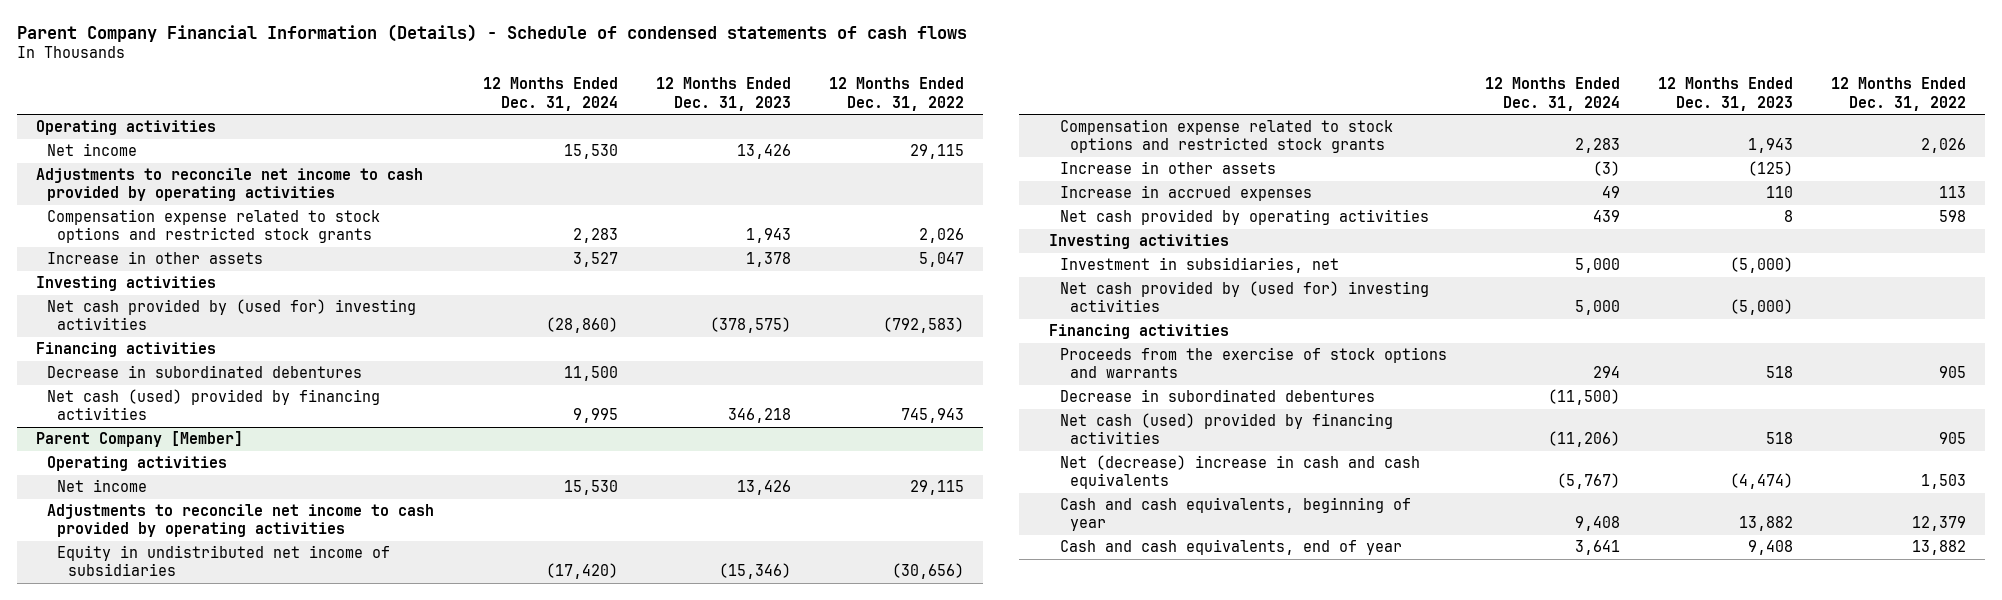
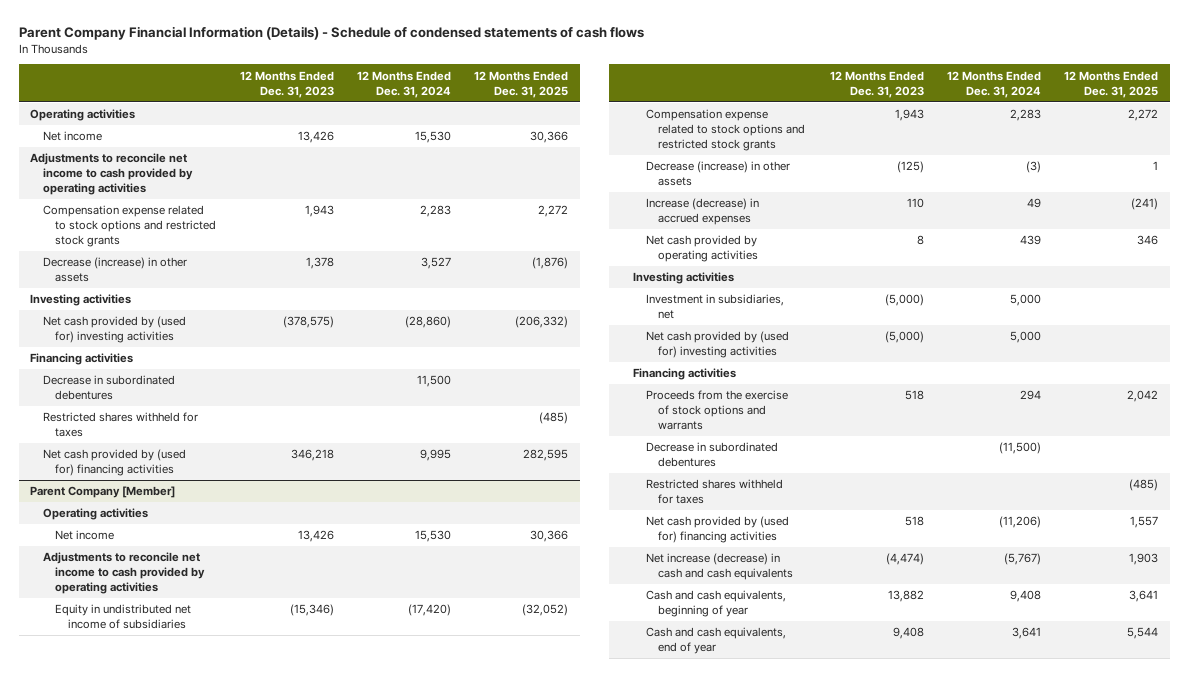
[828,77,964,111] 12 Months Ended Dec. 31, 2022 -> none
none -> [474,70,569,98] 12 Months Ended Dec. 31, 2025
[46,250,263,264] Increase in other assets -> [42,257,187,283] Decrease (increase) in other assets
none -> [42,412,198,438] Restricted shares withheld for taxes
[46,388,380,421] Net cash (used) provided by financing activities -> [42,449,186,477] Net cash provided by (used for) financing activities
[1059,160,1276,174] Increase in other assets -> [645,161,790,187] Decrease (increase) in other assets
[1059,184,1312,201] Increase in accrued expenses -> [645,198,759,226] Increase (decrease) in accrued expenses
none -> [645,479,783,505] Restricted shares withheld for taxes
[1059,412,1393,445] Net cash (used) provided by financing activities -> [645,516,789,544] Net cash provided by (used for) financing activities
[1059,454,1420,490] Net (decrease) increase in cash and cash equivalents -> [645,553,794,581] Net increase (decrease) in cash and cash equivalents

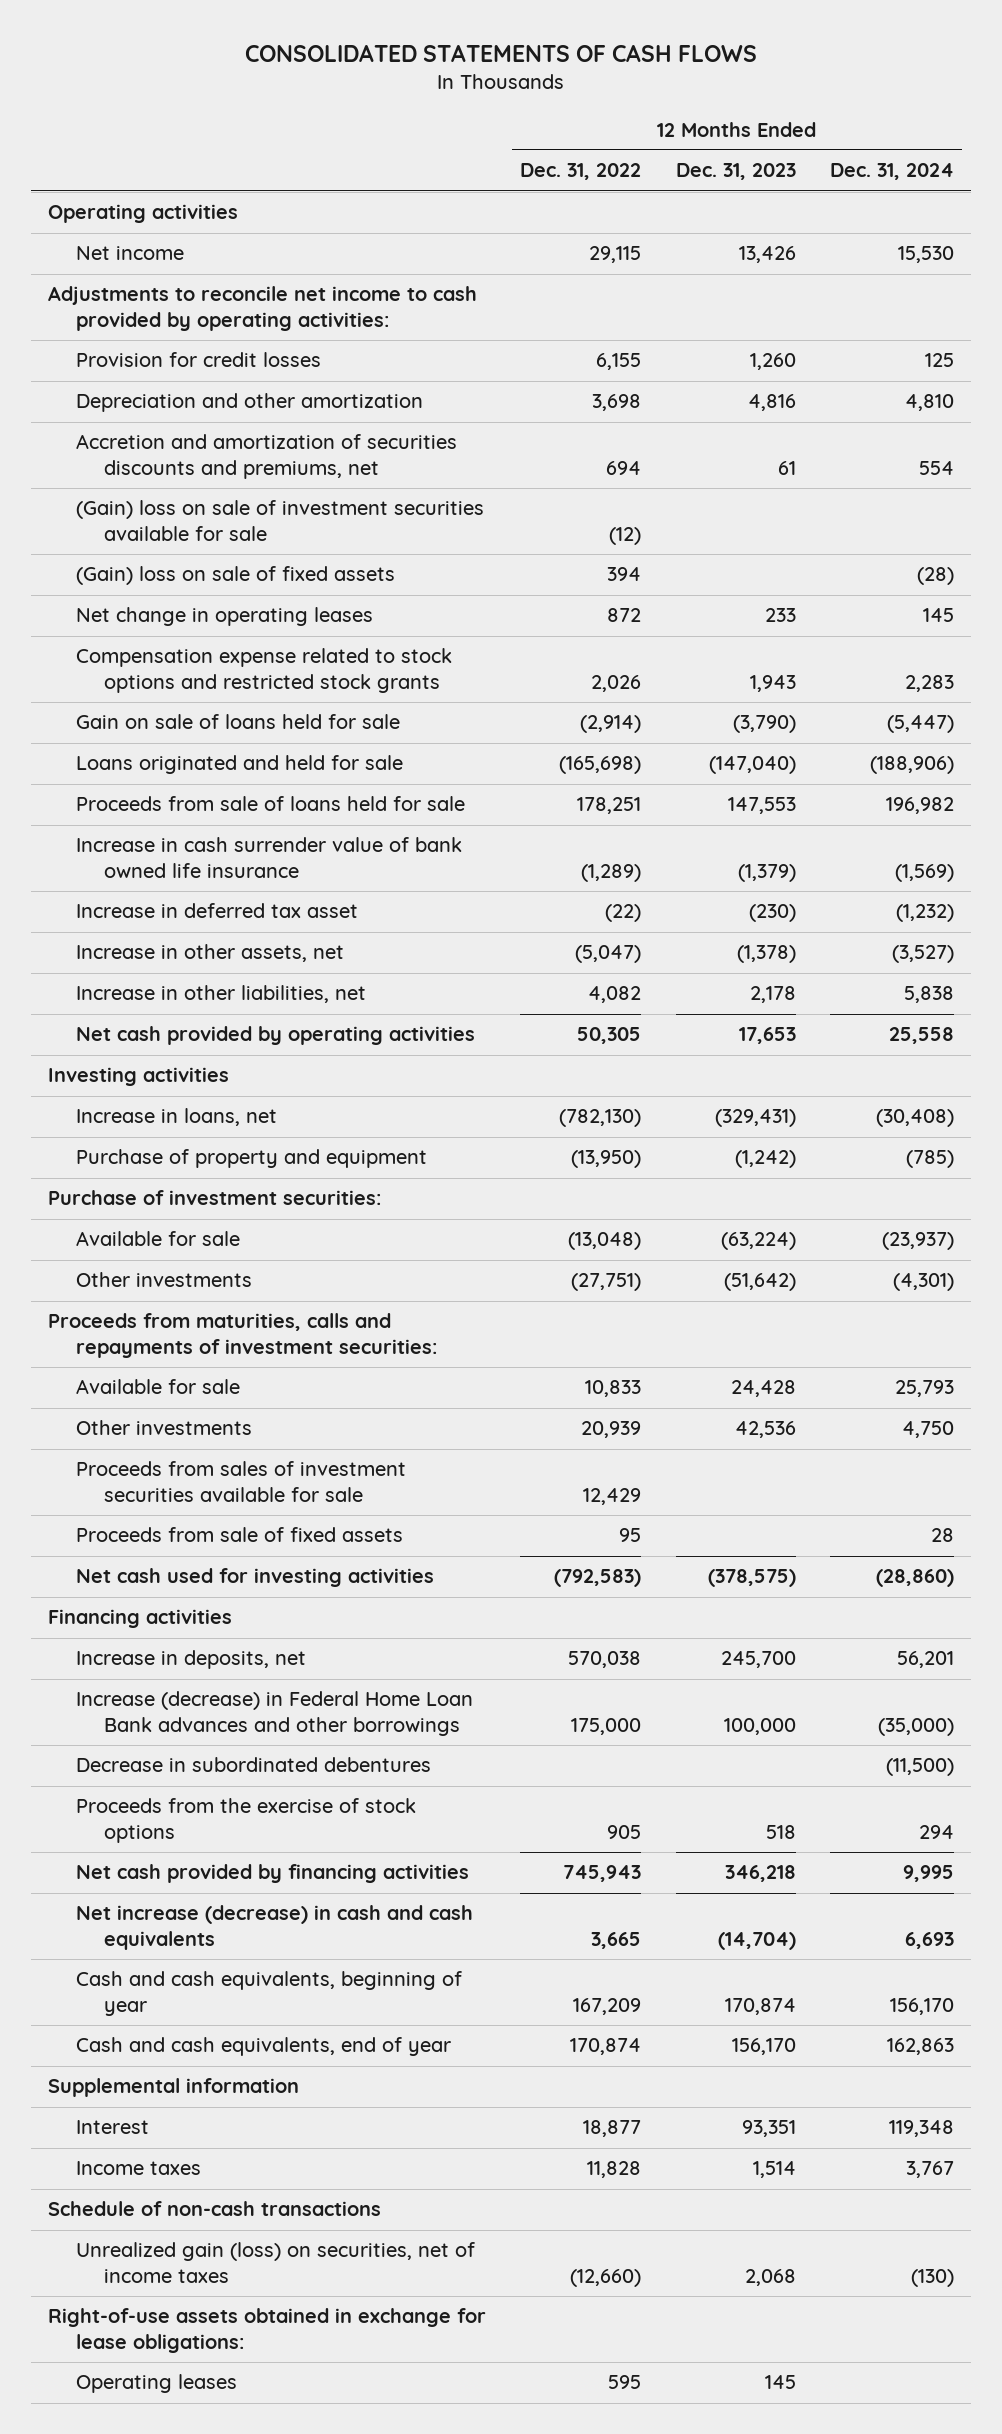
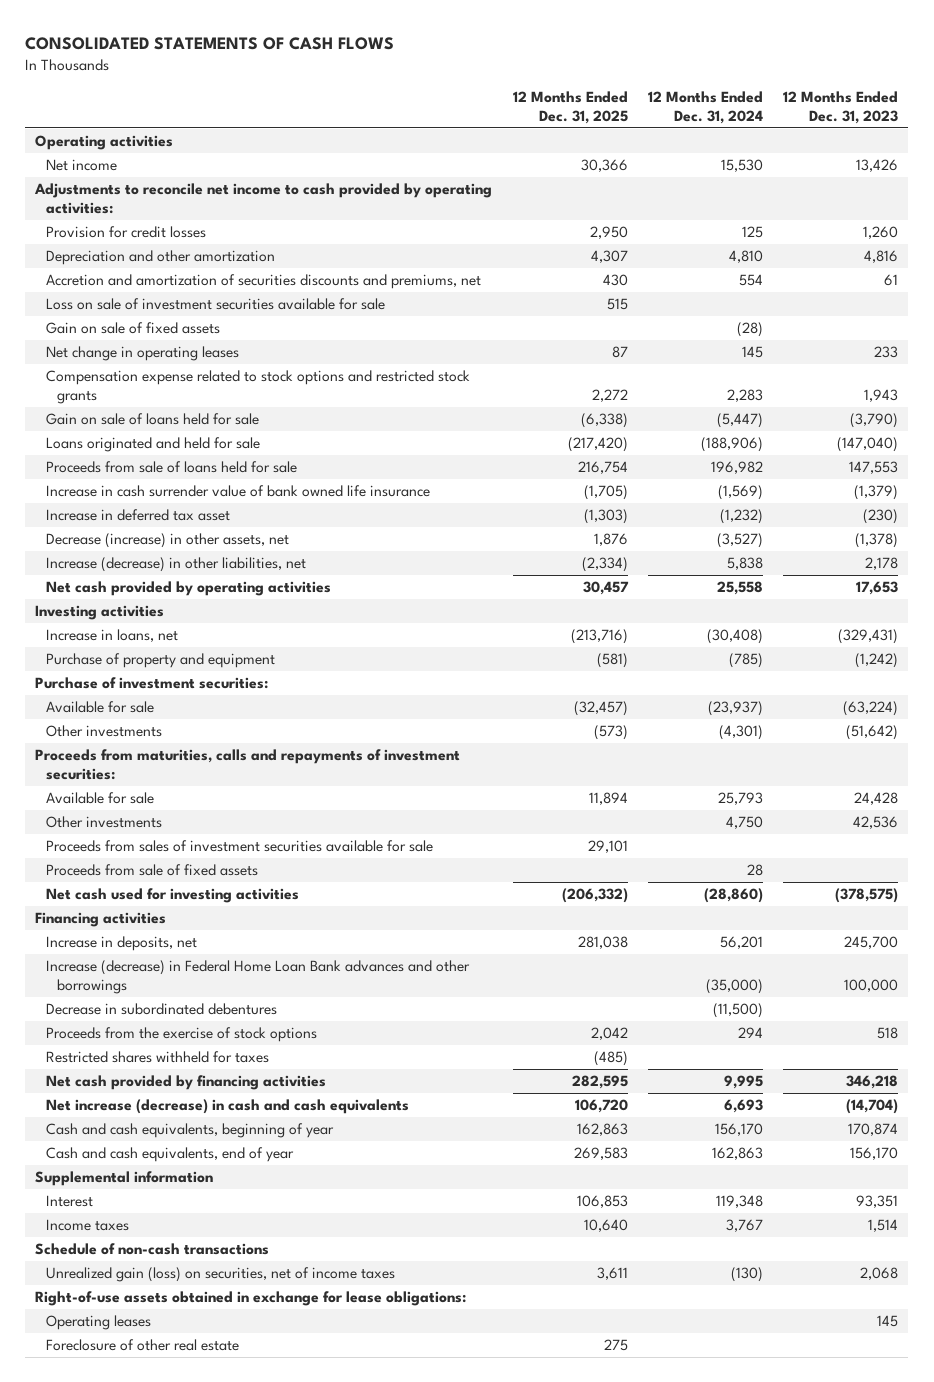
[520,163,642,181] Dec. 31, 2022 -> none
none -> [512,91,628,124] 12 Months Ended Dec. 31, 2025
[76,500,485,542] (Gain) loss on sale of investment securities available for sale -> [46,298,386,311] Loss on sale of investment securities available for sale
[76,566,396,586] (Gain) loss on sale of fixed assets -> [46,322,221,335] Gain on sale of fixed assets
[76,944,345,963] Increase in other assets, net -> [46,533,290,549] Decrease (increase) in other assets, net
[76,985,367,1004] Increase in other liabilities, net -> [46,557,307,573] Increase (decrease) in other liabilities, net
none -> [46,1051,270,1064] Restricted shares withheld for taxes
none -> [46,1339,240,1352] Foreclosure of other real estate

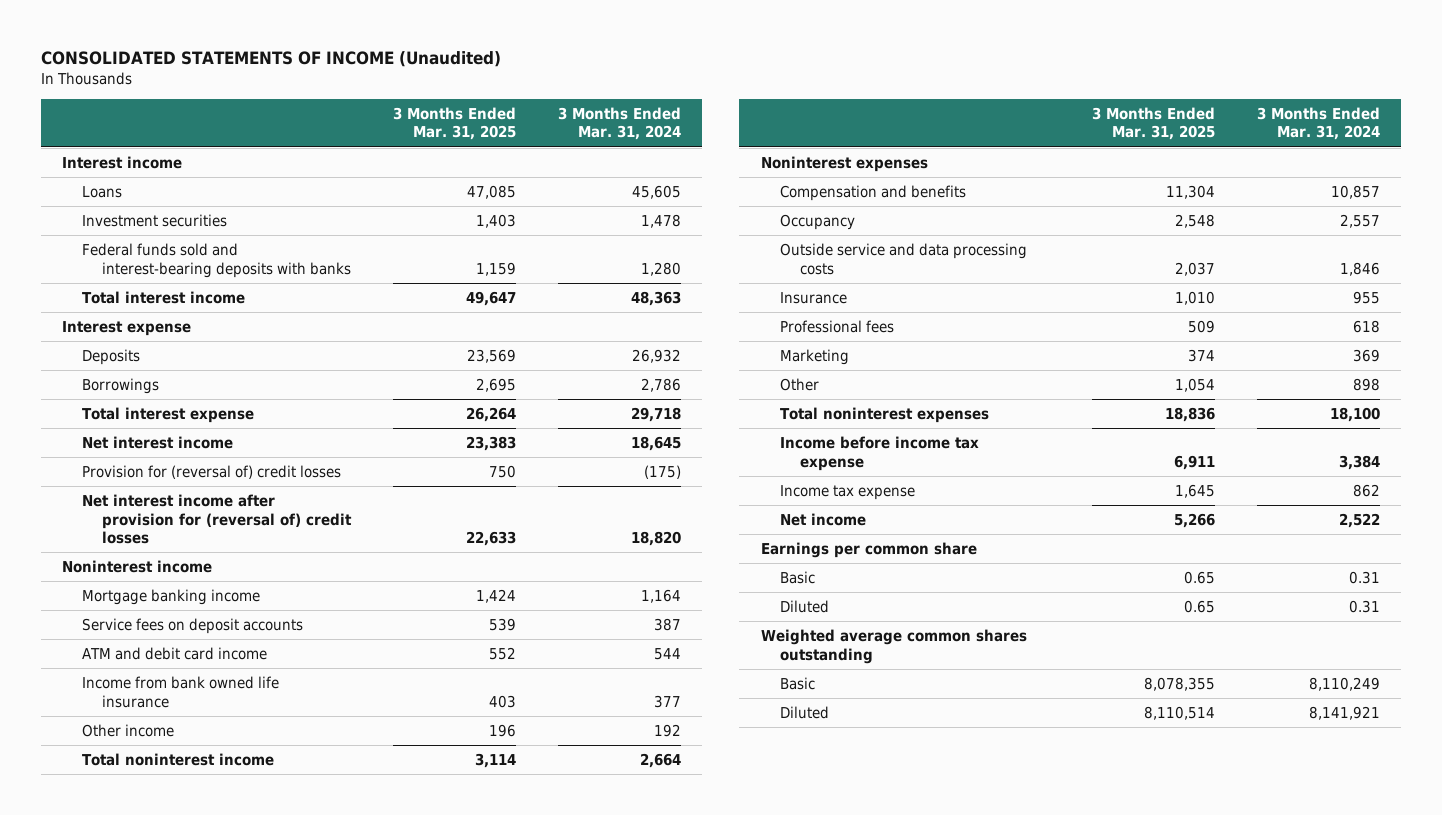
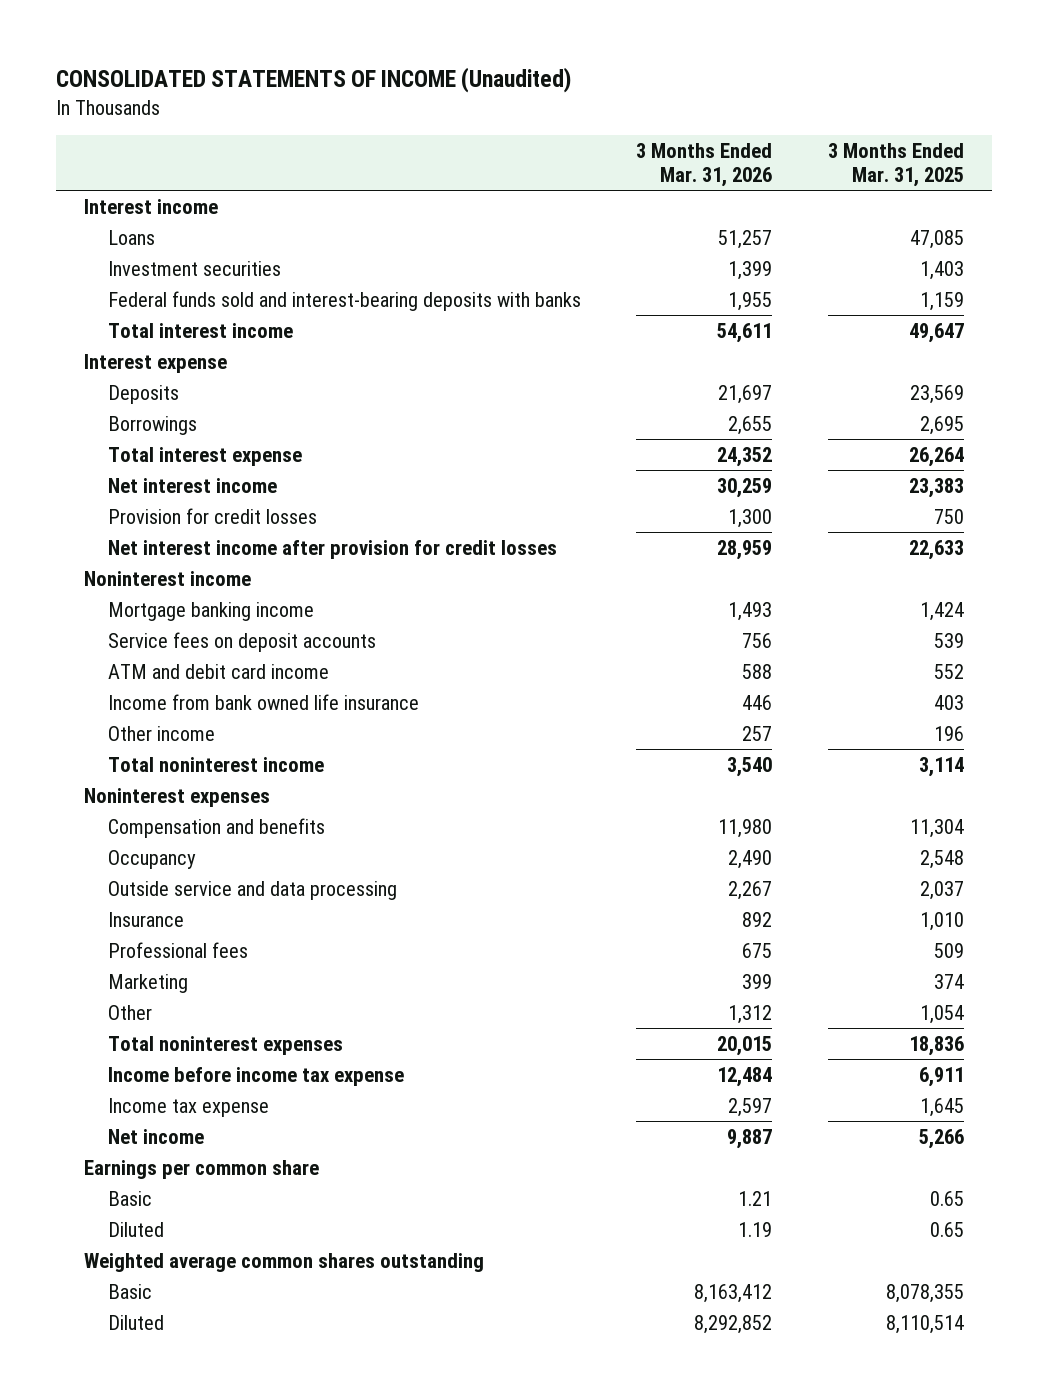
[558,106,682,141] 3 Months Ended Mar. 31, 2024 -> none
none -> [636,142,773,187] 3 Months Ended Mar. 31, 2026
[81,464,341,479] Provision for (reversal of) credit losses -> [107,507,317,524] Provision for credit losses
[81,493,352,545] Net interest income after provision for (reversal of) credit losses -> [107,539,557,559] Net interest income after provision for credit losses
[780,242,1028,275] Outside service and data processing costs -> [107,880,397,900] Outside service and data processing

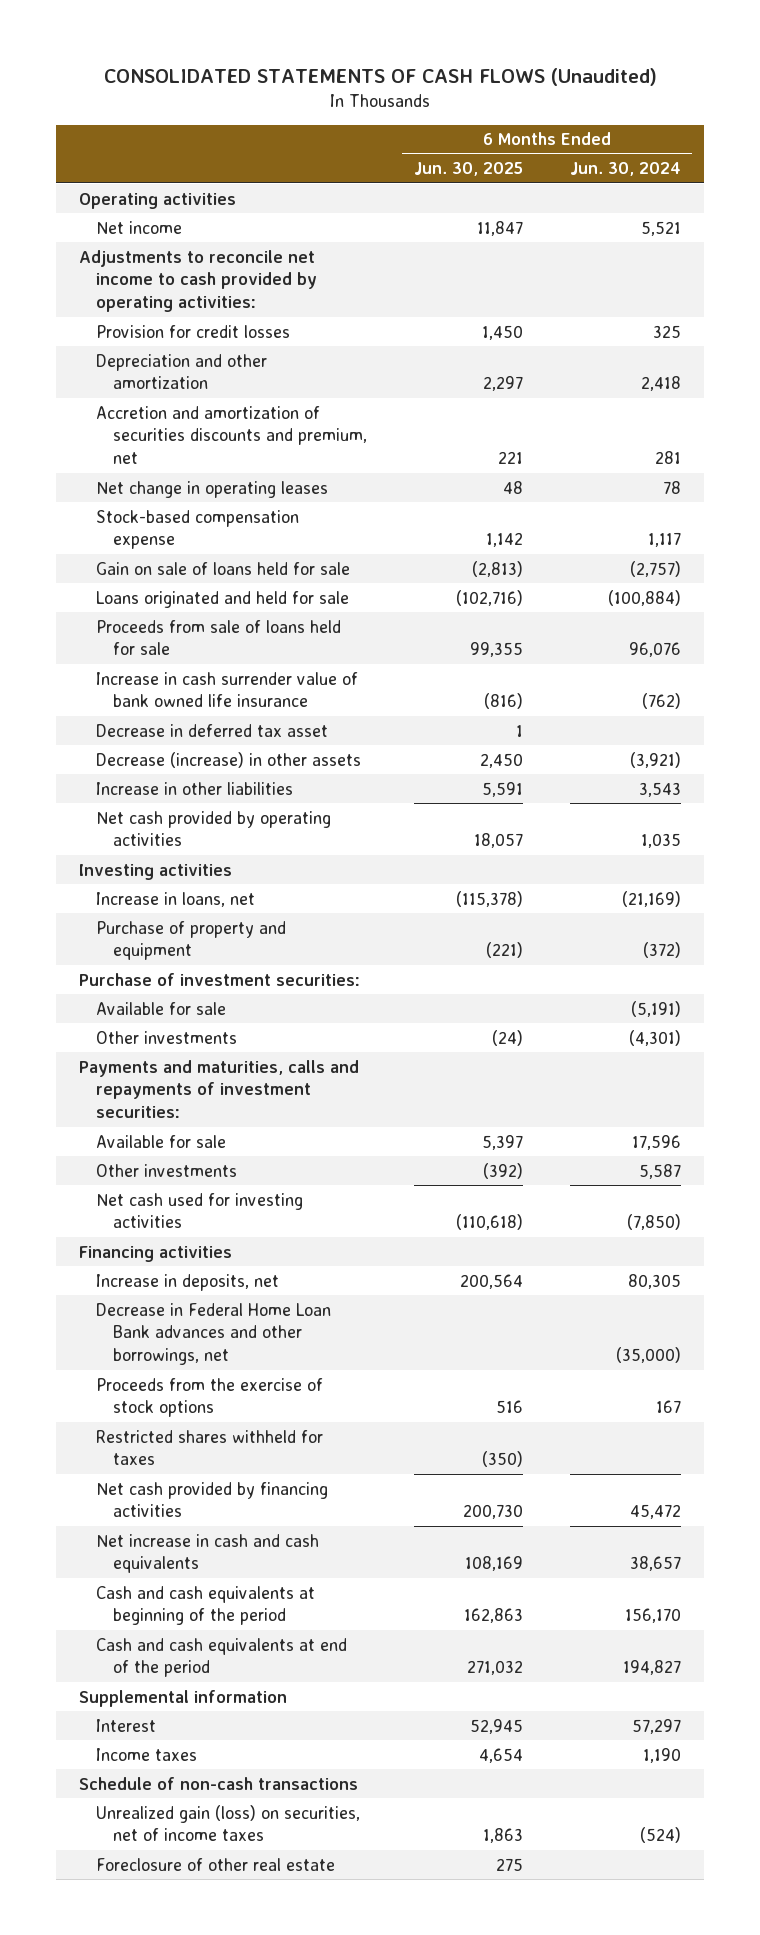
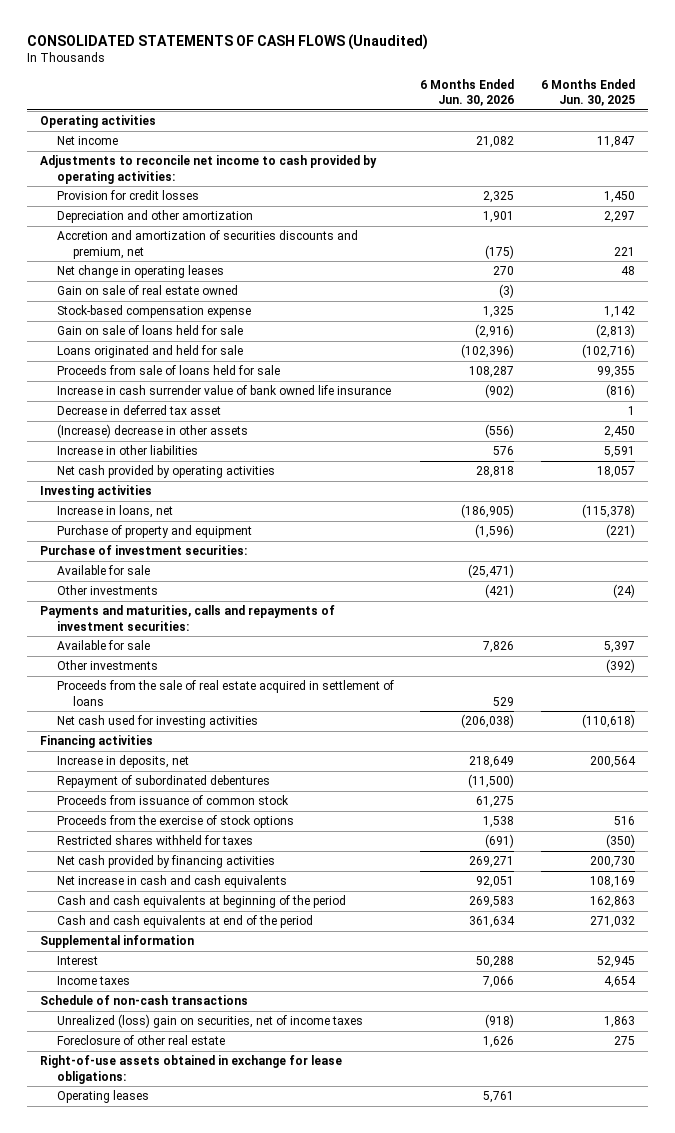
[569,162,681,177] Jun. 30, 2024 -> none
none -> [420,78,515,107] 6 Months Ended Jun. 30, 2026
none -> [56,285,238,296] Gain on sale of real estate owned
[96,751,362,768] Decrease (increase) in other assets -> [56,424,248,439] (Increase) decrease in other assets
none -> [56,680,394,706] Proceeds from the sale of real estate acquired in settlement of loans
[96,1302,332,1366] Decrease in Federal Home Loan Bank advances and other borrowings, net -> none
none -> [56,775,270,789] Repayment of subordinated debentures
none -> [56,795,289,806] Proceeds from issuance of common stock
[96,1804,361,1842] Unrealized gain (loss) on securities, net of income taxes -> [56,1014,363,1029] Unrealized (loss) gain on securities, net of income taxes
none -> [40,1055,343,1084] Right-of-use assets obtained in exchange for lease obligations:
none -> [56,1090,149,1104] Operating leases

